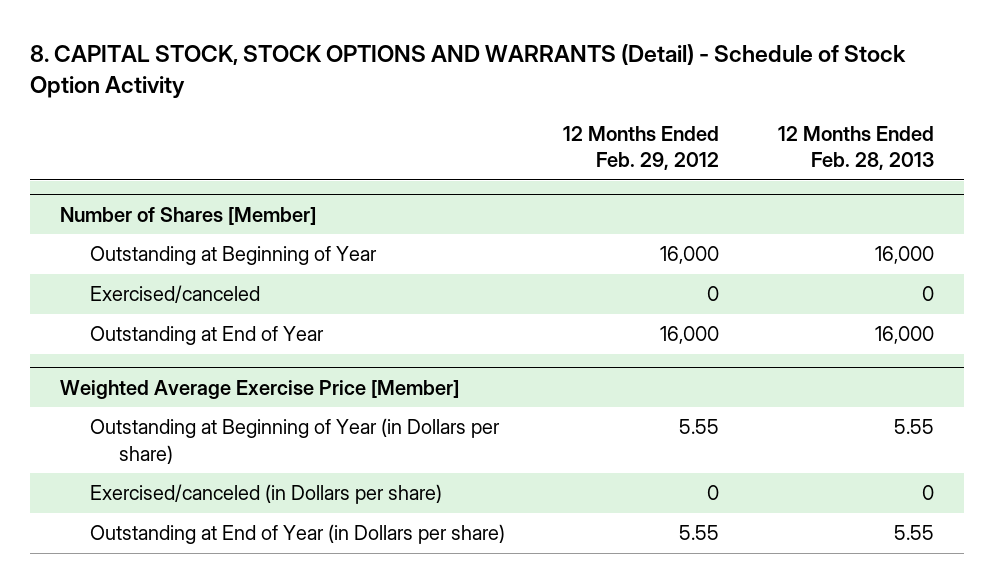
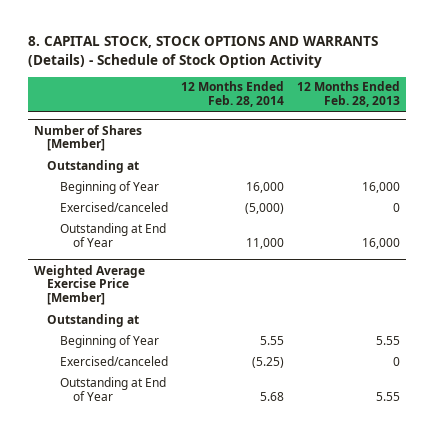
[30,43,907,98] 8. CAPITAL STOCK, STOCK OPTIONS AND WARRANTS (Detail) - Schedule of Stock Option Activity -> [27,36,378,68] 8. CAPITAL STOCK, STOCK OPTIONS AND WARRANTS (Details) - Schedule of Stock Option Activity
[563,125,720,170] 12 Months Ended Feb. 29, 2012 -> none
none -> [180,81,284,108] 12 Months Ended Feb. 28, 2014
none -> [47,159,140,173] Outstanding at
[89,246,377,266] Outstanding at Beginning of Year -> [60,180,160,194] Beginning of Year
none -> [47,313,140,327] Outstanding at
[89,418,500,464] Outstanding at Beginning of Year (in Dollars per share) -> [60,334,160,348] Beginning of Year
[89,484,442,505] Exercised/canceled (in Dollars per share) -> [60,355,169,366] Exercised/canceled
[89,524,505,545] Outstanding at End of Year (in Dollars per share) -> [60,376,167,401] Outstanding at End of Year

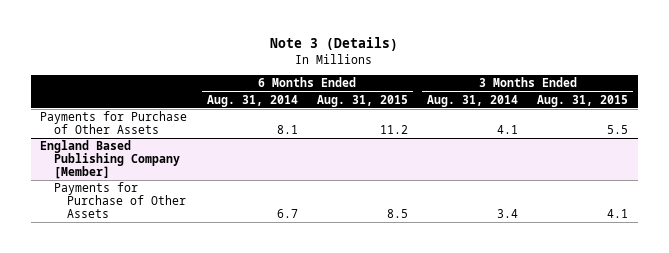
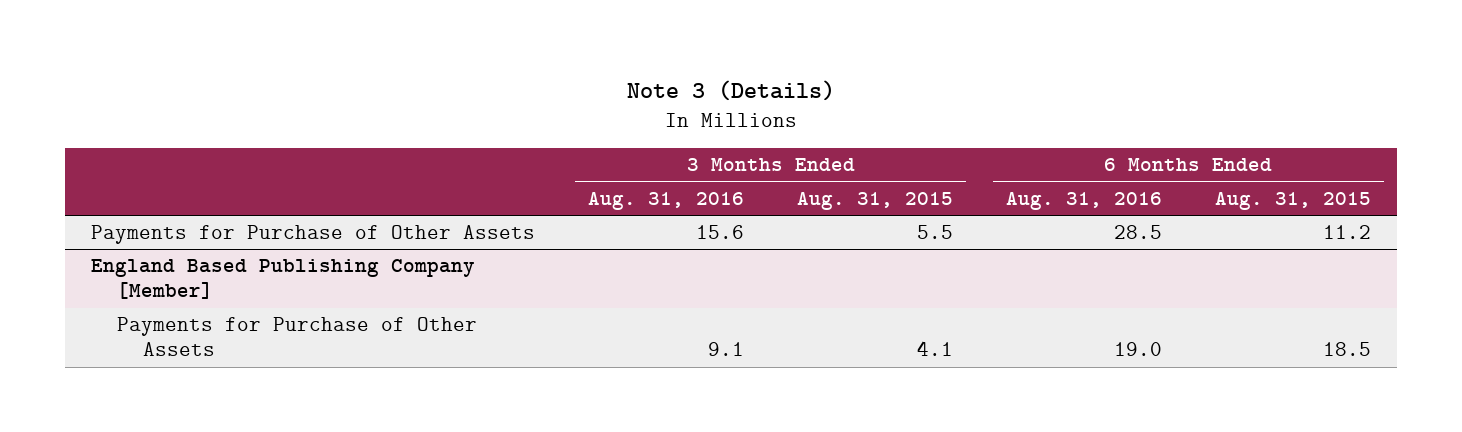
[206,94,298,107] Aug. 31, 2014 -> none
[427,94,519,107] Aug. 31, 2014 -> none
none -> [588,191,745,210] Aug. 31, 2016
none -> [1005,191,1162,210] Aug. 31, 2016
[386,209,408,219] 8.5 -> [1322,342,1371,357] 18.5

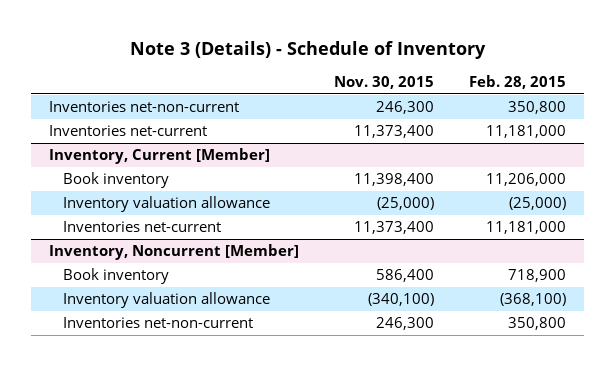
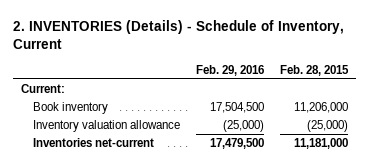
[129,40,486,59] Note 3 (Details) - Schedule of Inventory -> [13,20,345,50] 2. INVENTORIES (Details) - Schedule of Inventory, Current
[334,76,435,90] Nov. 30, 2015 -> none
none -> [196,64,265,76] Feb. 29, 2016
[48,101,239,113] Inventories net-non-current -> none
[48,125,207,137] Inventories net-current -> none
[48,148,270,165] Inventory, Current [Member] -> none
none -> [21,83,66,93] Current:
[48,244,299,261] Inventory, Noncurrent [Member] -> none
[63,268,170,285] Book inventory -> none
[63,292,271,309] Inventory valuation allowance -> none
[63,317,254,329] Inventories net-non-current -> none

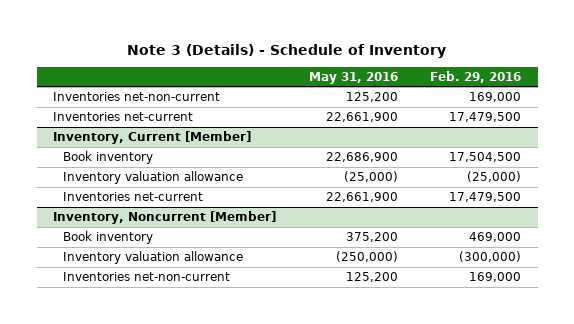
[13,20,345,50] 2. INVENTORIES (Details) - Schedule of Inventory, Current -> [127,43,447,58] Note 3 (Details) - Schedule of Inventory
[280,64,350,76] Feb. 28, 2015 -> none
none -> [308,71,398,84] May 31, 2016
[21,83,66,93] Current: -> none
none -> [52,92,220,102] Inventories net-non-current
none -> [52,112,193,122] Inventories net-current
none -> [52,131,251,145] Inventory, Current [Member]
none -> [52,211,276,225] Inventory, Noncurrent [Member]
none -> [62,231,153,245] Book inventory
none -> [62,251,243,265] Inventory valuation allowance
none -> [62,272,230,282] Inventories net-non-current

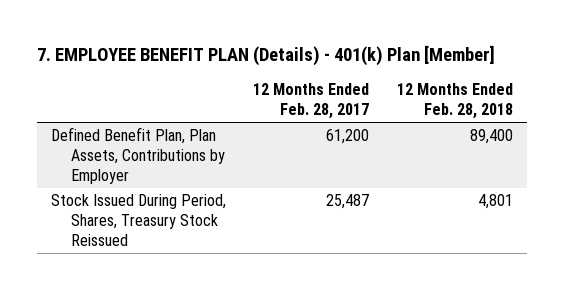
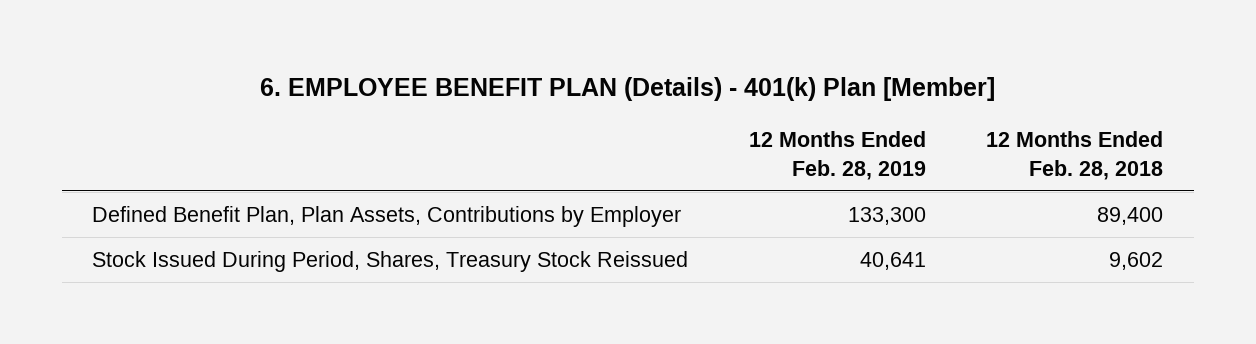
[36,45,495,67] 7. EMPLOYEE BENEFIT PLAN (Details) - 401(k) Plan [Member] -> [259,76,995,101] 6. EMPLOYEE BENEFIT PLAN (Details) - 401(k) Plan [Member]
[253,83,370,120] 12 Months Ended Feb. 28, 2017 -> none
none -> [748,131,926,180] 12 Months Ended Feb. 28, 2019
[477,194,513,210] 4,801 -> [1109,252,1164,271] 9,602

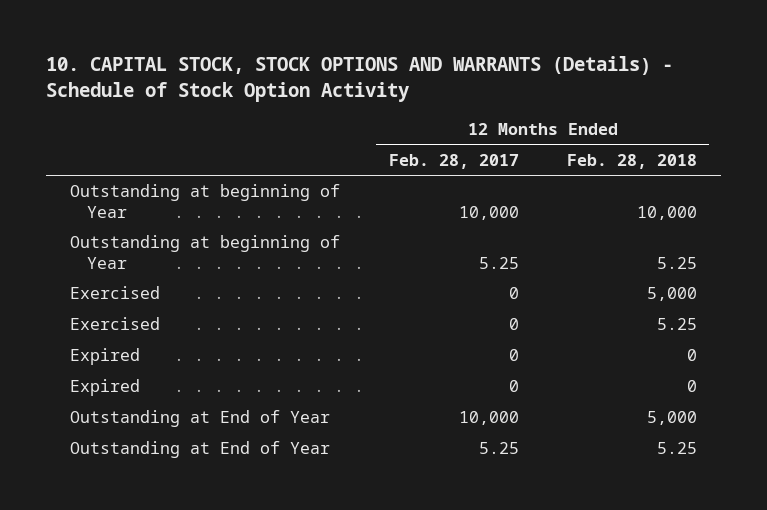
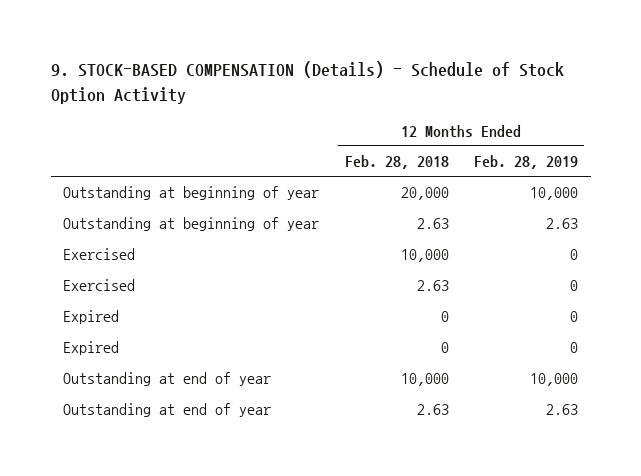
[45,56,673,103] 10. CAPITAL STOCK, STOCK OPTIONS AND WARRANTS (Details) - Schedule of Stock Option Activity -> [50,61,564,104] 9. STOCK-BASED COMPENSATION (Details) - Schedule of Stock Option Activity
[388,153,519,169] Feb. 28, 2017 -> none
none -> [474,155,579,170] Feb. 28, 2019
[70,184,341,218] Outstanding at beginning of Year -> [63,186,320,201] Outstanding at beginning of year
[637,205,698,220] 10,000 -> [400,187,449,201] 20,000
[70,235,341,269] Outstanding at beginning of Year -> [63,217,320,232] Outstanding at beginning of year
[657,256,698,269] 5.25 -> [416,218,449,230] 2.63
[647,287,698,302] 5,000 -> [400,249,449,263] 10,000
[657,318,698,331] 5.25 -> [416,280,449,292] 2.63
[70,410,331,428] Outstanding at End of Year -> [63,372,272,387] Outstanding at end of year
[647,411,698,426] 5,000 -> [400,373,449,387] 10,000
[70,441,331,459] Outstanding at End of Year -> [63,403,272,418] Outstanding at end of year
[657,442,698,455] 5.25 -> [416,404,449,416] 2.63

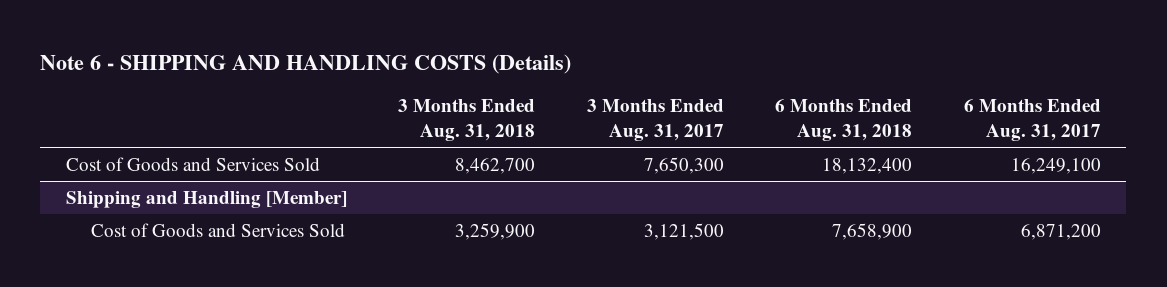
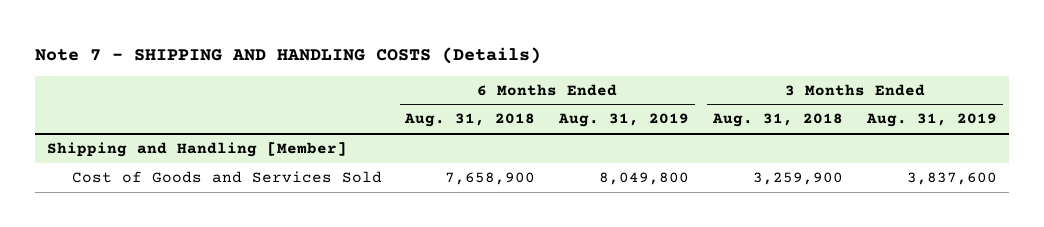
[40,54,572,75] Note 6 - SHIPPING AND HANDLING COSTS (Details) -> [34,46,541,64] Note 7 - SHIPPING AND HANDLING COSTS (Details)
[586,99,724,141] 3 Months Ended Aug. 31, 2017 -> none
[963,99,1101,141] 6 Months Ended Aug. 31, 2017 -> none
none -> [558,113,690,128] Aug. 31, 2019
none -> [866,113,998,128] Aug. 31, 2019
[66,157,321,172] Cost of Goods and Services Sold -> none

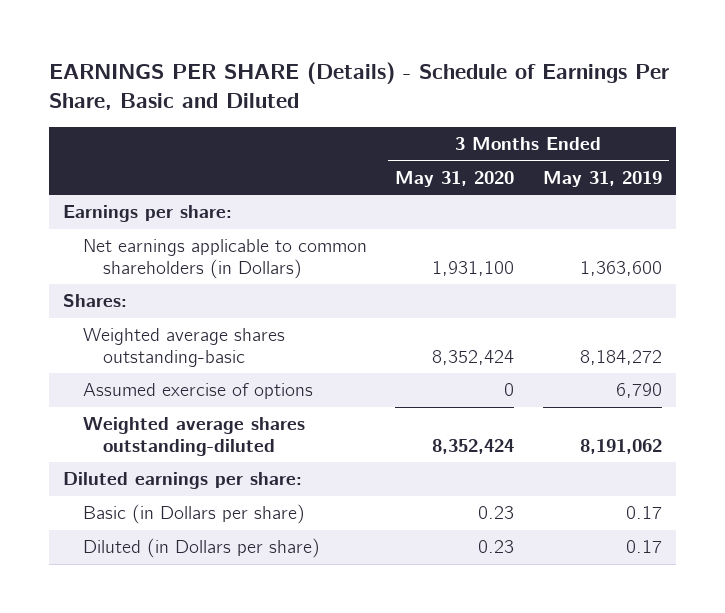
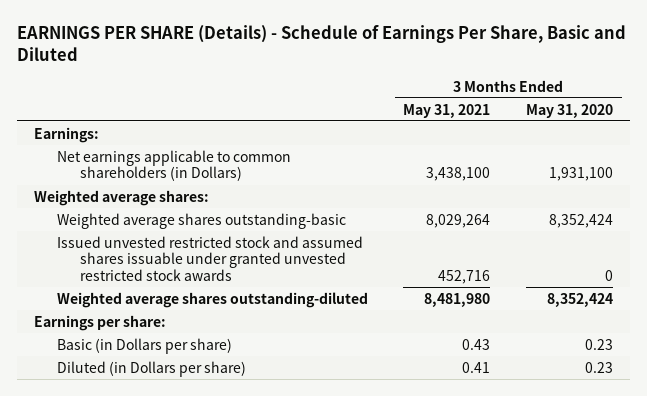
[542,170,662,187] May 31, 2019 -> none
none -> [403,103,491,118] May 31, 2021
none -> [34,126,100,143] Earnings:
[63,294,128,308] Shares: -> none
none -> [34,189,210,206] Weighted average shares:
[83,383,314,400] Assumed exercise of options -> none
none -> [57,235,364,282] Issued unvested restricted stock and assumed shares issuable under granted unvested restricted stock awards
[63,472,303,490] Diluted earnings per share: -> none
[63,205,233,223] Earnings per share: -> [34,314,167,331] Earnings per share:

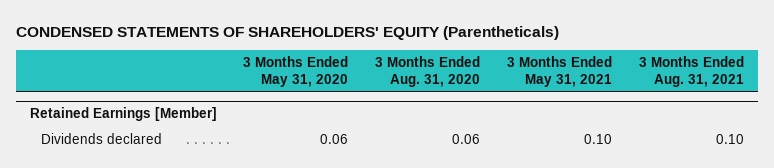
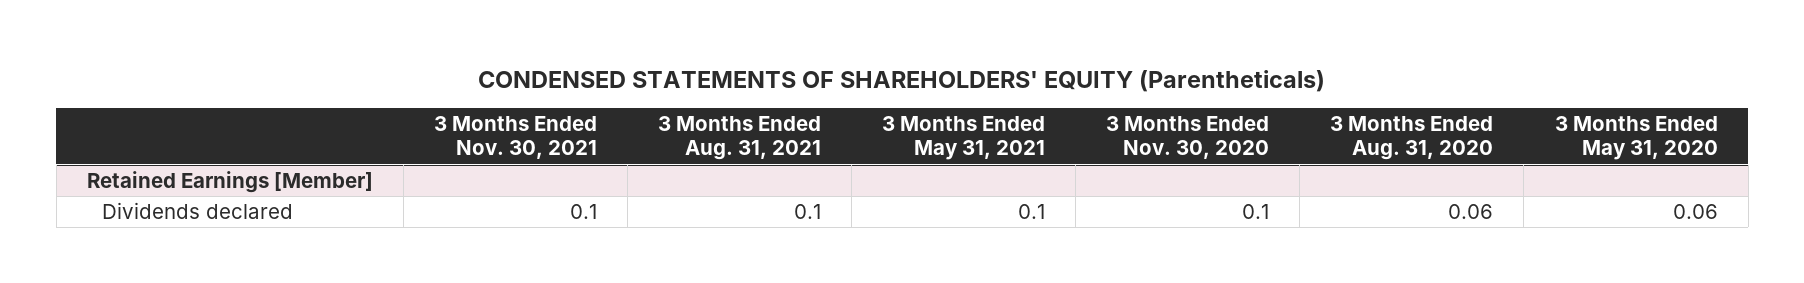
none -> [433,116,597,160] 3 Months Ended Nov. 30, 2021
none -> [1106,116,1270,160] 3 Months Ended Nov. 30, 2020
[584,134,613,145] 0.10 -> [1018,204,1046,220] 0.1
[716,134,745,145] 0.10 -> [793,204,821,220] 0.1

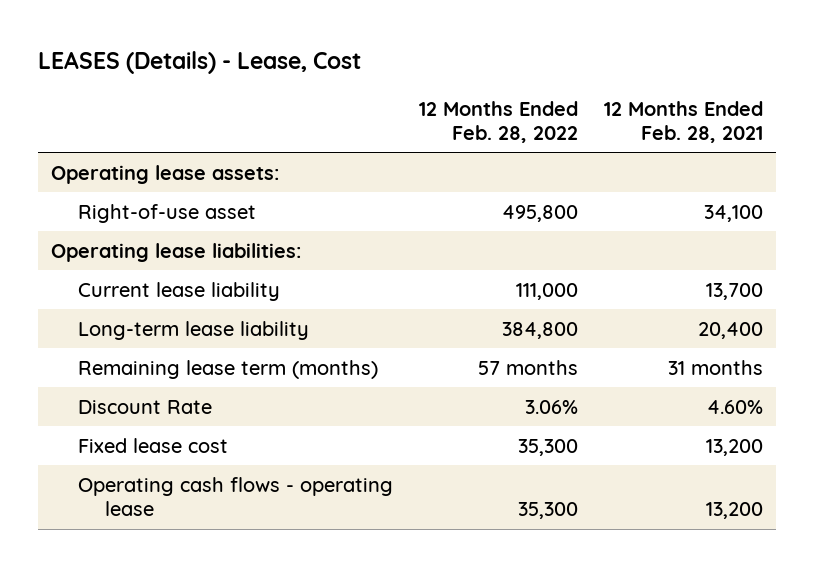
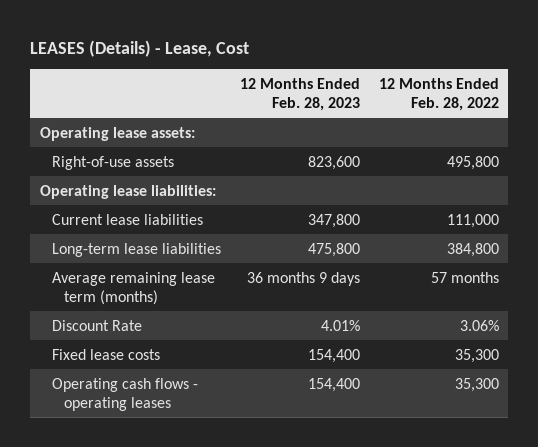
[604,100,764,143] 12 Months Ended Feb. 28, 2021 -> none
none -> [239,77,360,111] 12 Months Ended Feb. 28, 2023
[77,203,256,223] Right-of-use asset -> [51,155,174,170] Right-of-use assets
[77,281,280,301] Current lease liability -> [51,213,203,225] Current lease liabilities
[77,320,309,340] Long-term lease liability -> [51,242,221,257] Long-term lease liabilities
[77,359,378,379] Remaining lease term (months) -> [51,271,215,305] Average remaining lease term (months)
[77,437,228,453] Fixed lease cost -> [51,348,160,360] Fixed lease costs
[77,476,393,516] Operating cash flows - operating lease -> [51,377,198,411] Operating cash flows - operating leases

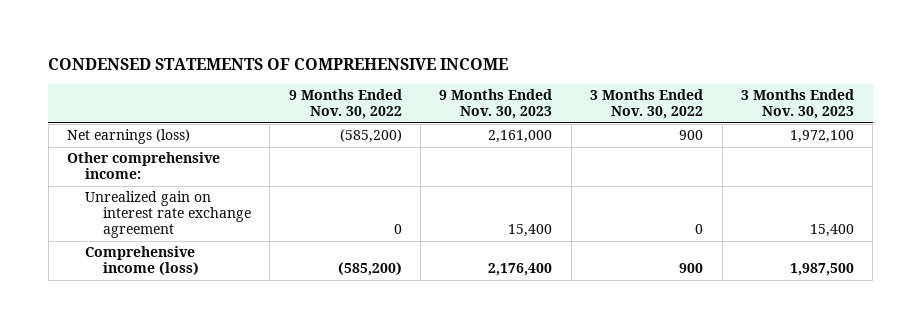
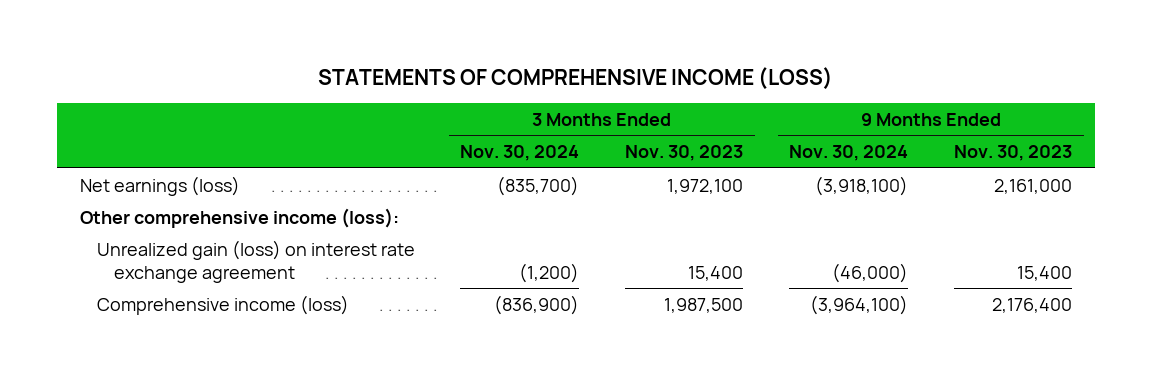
[48,57,509,70] CONDENSED STATEMENTS OF COMPREHENSIVE INCOME -> [317,66,833,89] STATEMENTS OF COMPREHENSIVE INCOME (LOSS)
[288,89,402,120] 9 Months Ended Nov. 30, 2022 -> none
[590,89,704,120] 3 Months Ended Nov. 30, 2022 -> none
none -> [460,145,580,162] Nov. 30, 2024
none -> [789,145,909,162] Nov. 30, 2024
[67,152,221,180] Other comprehensive income: -> [79,207,399,228] Other comprehensive income (loss):
[85,191,251,239] Unrealized gain on interest rate exchange agreement -> [96,239,415,283] Unrealized gain (loss) on interest rate exchange agreement

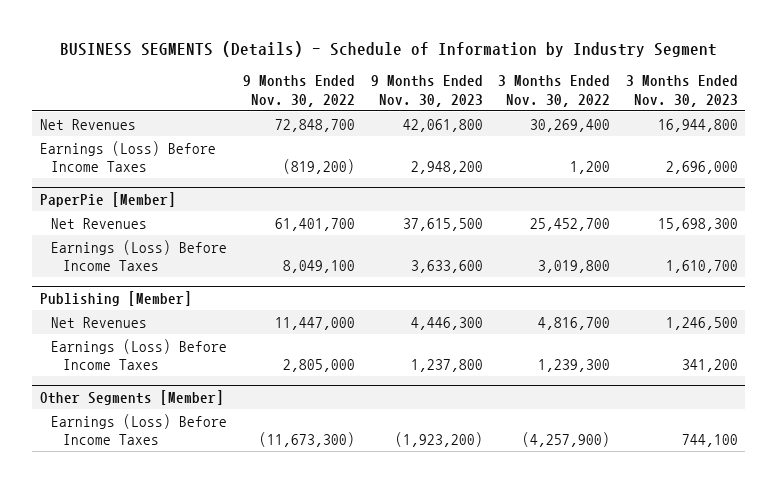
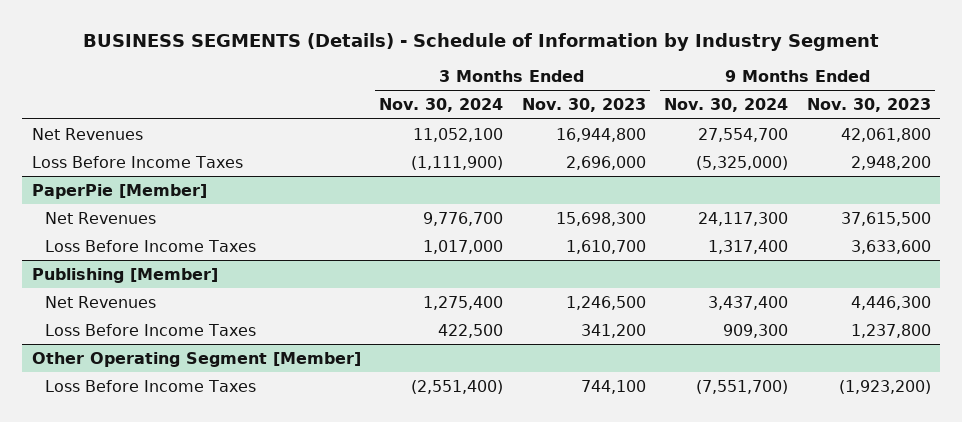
[243,75,356,107] 9 Months Ended Nov. 30, 2022 -> none
[498,75,611,107] 3 Months Ended Nov. 30, 2022 -> none
none -> [379,98,504,113] Nov. 30, 2024
none -> [664,98,789,113] Nov. 30, 2024
[39,140,216,172] Earnings (Loss) Before Income Taxes -> [31,155,243,168] Loss Before Income Taxes
[51,239,228,271] Earnings (Loss) Before Income Taxes -> [45,239,257,252] Loss Before Income Taxes
[51,338,228,370] Earnings (Loss) Before Income Taxes -> [45,323,257,336] Loss Before Income Taxes
[39,389,224,405] Other Segments [Member] -> [31,351,361,367] Other Operating Segment [Member]
[51,413,228,445] Earnings (Loss) Before Income Taxes -> [45,379,257,392] Loss Before Income Taxes

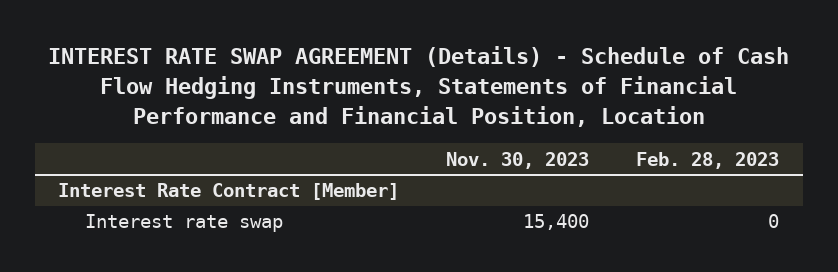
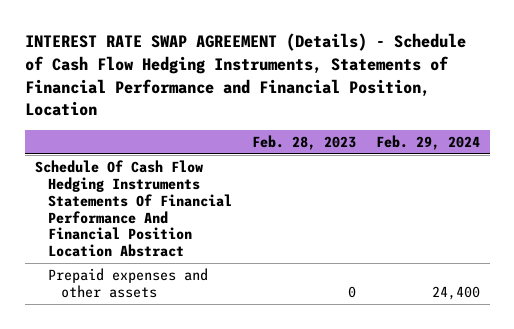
[446,151,590,169] Nov. 30, 2023 -> none
none -> [375,134,480,150] Feb. 29, 2024
[58,183,400,201] Interest Rate Contract [Member] -> none
none -> [34,160,232,258] Schedule Of Cash Flow Hedging Instruments Statements Of Financial Performance And Financial Position Location Abstract
[84,214,283,233] Interest rate swap -> [47,268,208,298] Prepaid expenses and other assets

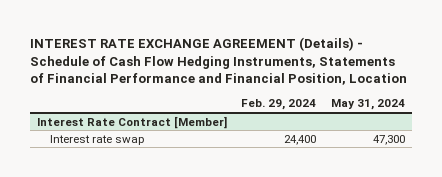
[24,33,466,117] INTEREST RATE SWAP AGREEMENT (Details) - Schedule of Cash Flow Hedging Instruments, Statements of Financial Performance and Financial Position, Location -> [30,37,408,86] INTEREST RATE EXCHANGE AGREEMENT (Details) - Schedule of Cash Flow Hedging Instruments, Statements of Financial Performance and Financial Position, Location
[251,134,356,150] Feb. 28, 2023 -> none
none -> [330,99,405,111] May 31, 2024
[34,160,232,258] Schedule Of Cash Flow Hedging Instruments Statements Of Financial Performance And Financial Position Location Abstract -> none
none -> [37,115,228,129] Interest Rate Contract [Member]
[47,268,208,298] Prepaid expenses and other assets -> [49,134,144,145] Interest rate swap

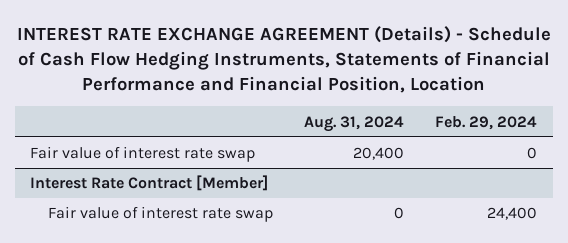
[330,99,405,111] May 31, 2024 -> none
none -> [304,115,405,132] Aug. 31, 2024
none -> [30,146,256,163] Fair value of interest rate swap
[49,134,144,145] Interest rate swap -> [48,206,274,223] Fair value of interest rate swap

